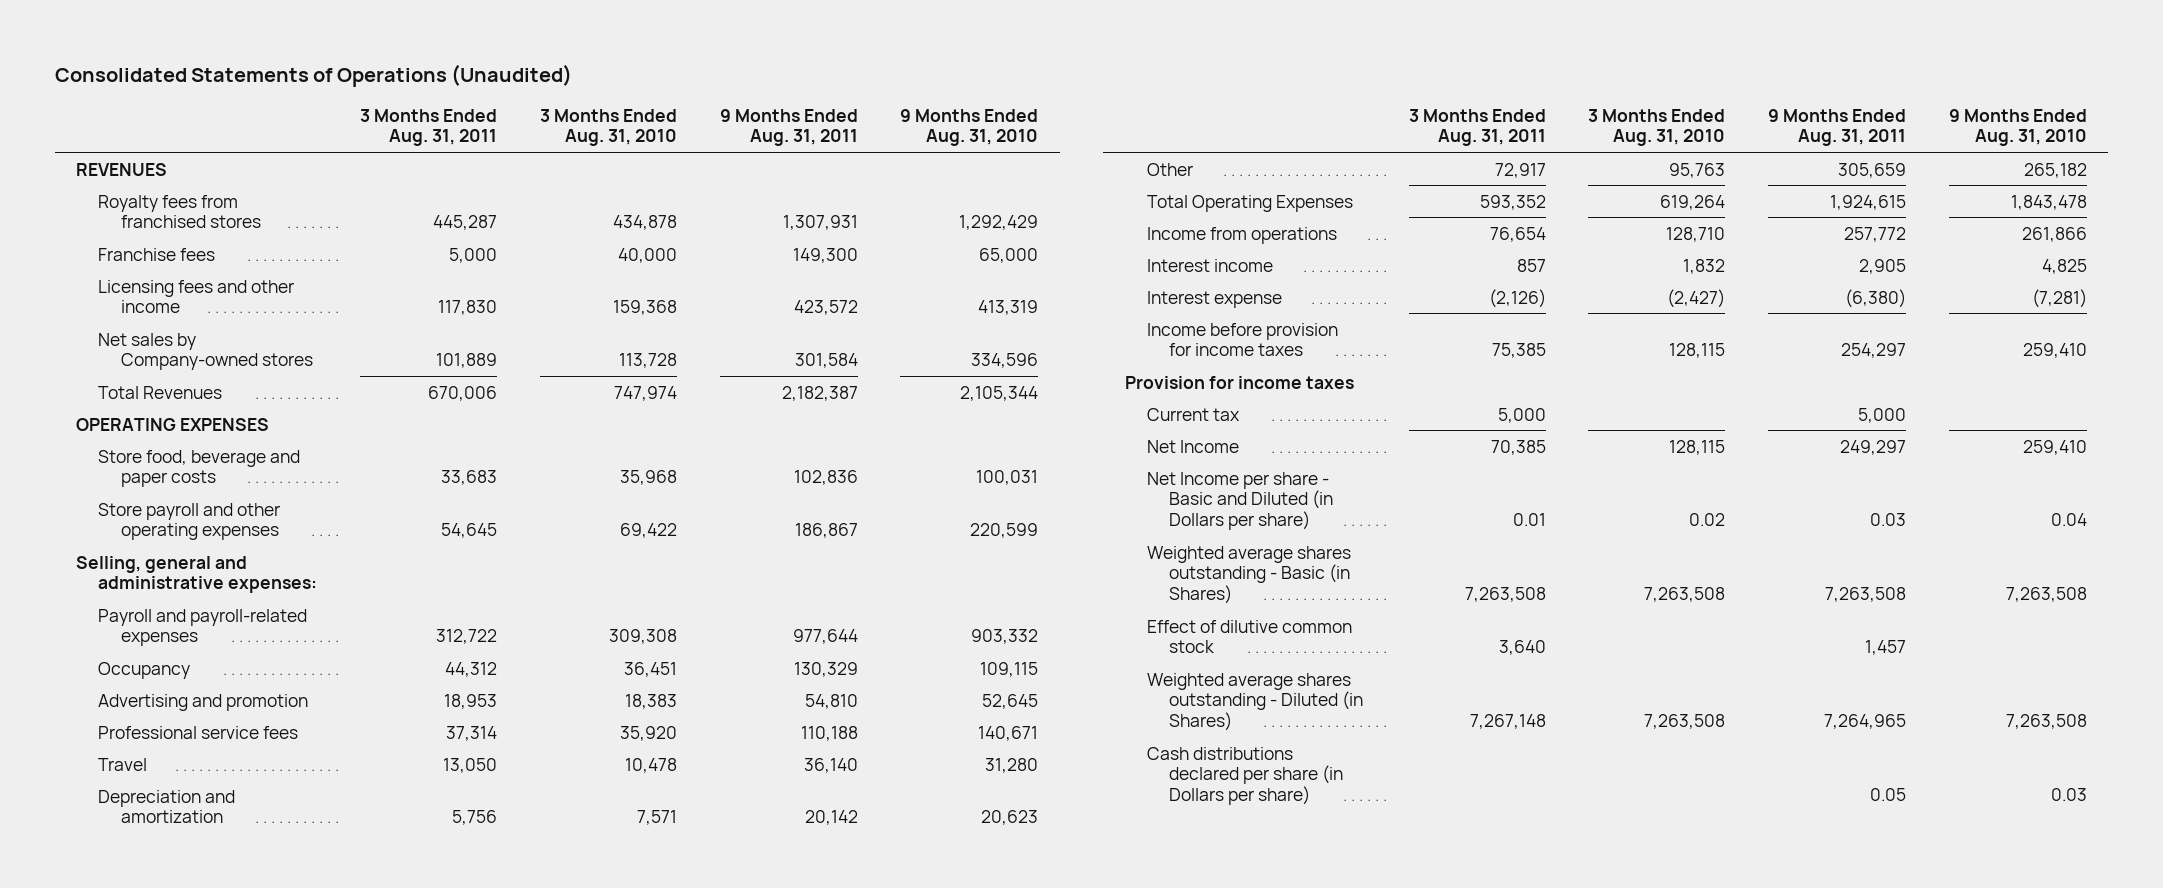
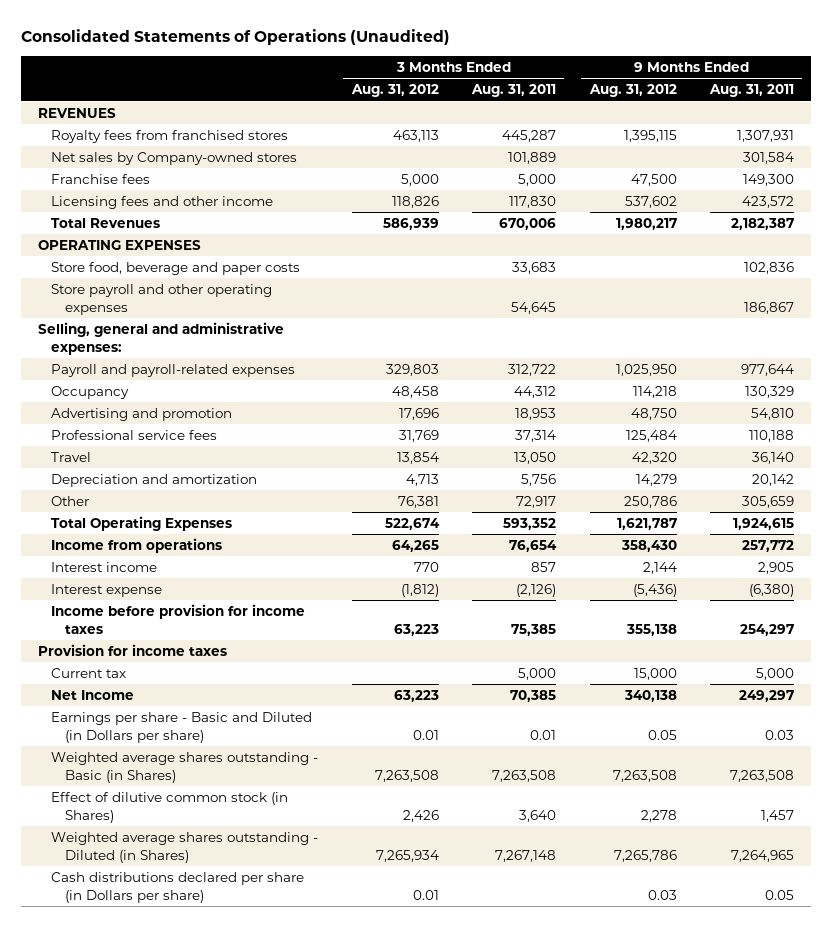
[539,108,677,147] 3 Months Ended Aug. 31, 2010 -> none
[900,108,1039,147] 9 Months Ended Aug. 31, 2010 -> none
none -> [350,84,439,98] Aug. 31, 2012
none -> [588,84,677,98] Aug. 31, 2012
[98,332,313,371] Net sales by Company-owned stores -> [51,151,298,165] Net sales by Company-owned stores
[1146,471,1334,530] Net Income per share - Basic and Diluted (in Dollars per share) -> [51,711,313,743] Earnings per share - Basic and Diluted (in Dollars per share)
[1146,619,1352,654] Effect of dilutive common stock -> [51,791,289,823] Effect of dilutive common stock (in Shares)

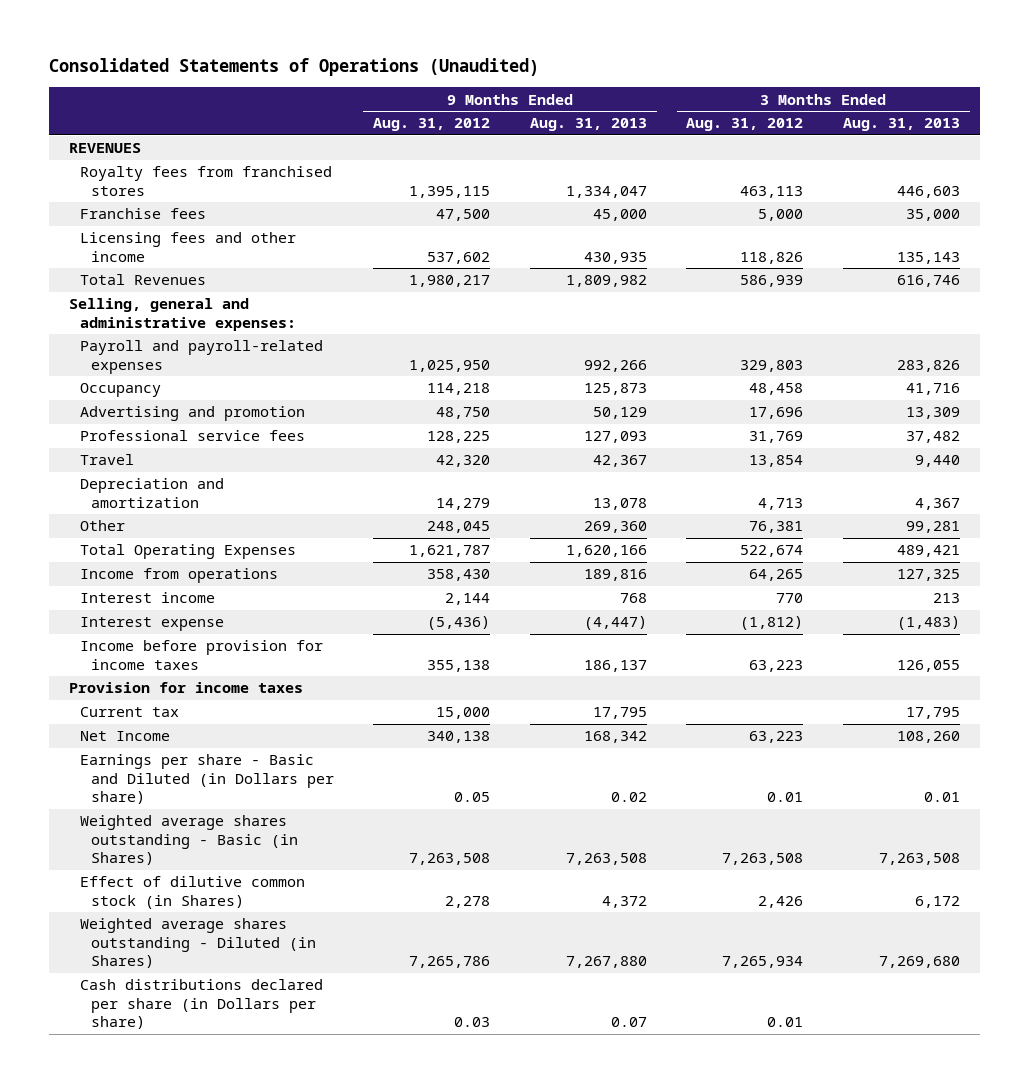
[471,84,557,98] Aug. 31, 2011 -> none
[708,84,794,98] Aug. 31, 2011 -> none
none -> [529,118,647,132] Aug. 31, 2013
none -> [842,118,960,132] Aug. 31, 2013
[51,151,298,165] Net sales by Company-owned stores -> none
[37,239,201,250] OPERATING EXPENSES -> none
[51,261,301,275] Store food, beverage and paper costs -> none
[51,283,273,315] Store payroll and other operating expenses -> none
[625,429,677,442] 125,484 -> [427,431,491,444] 128,225
[623,495,677,508] 250,786 -> [427,521,491,534] 248,045

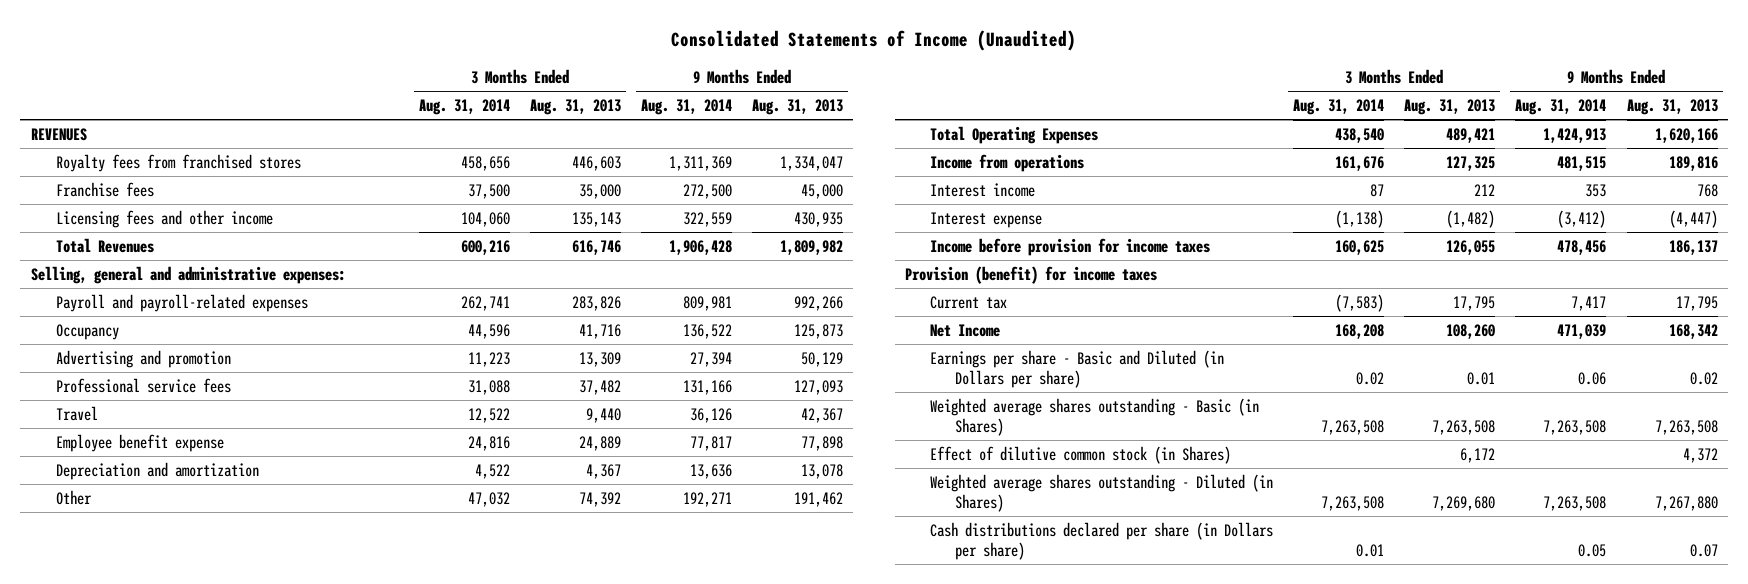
[49,58,540,77] Consolidated Statements of Operations (Unaudited) -> [671,30,1077,52] Consolidated Statements of Income (Unaudited)
[373,118,491,132] Aug. 31, 2012 -> none
[686,118,804,132] Aug. 31, 2012 -> none
none -> [418,99,510,116] Aug. 31, 2014
none -> [641,99,733,116] Aug. 31, 2014
none -> [55,433,224,452] Employee benefit expense
[583,521,647,534] 269,360 -> [794,491,844,507] 191,462
[905,521,960,534] 99,281 -> [578,491,621,507] 74,392
[932,593,960,604] 213 -> [1474,183,1496,196] 212
[896,616,960,631] (1,483) -> [1446,209,1496,228] (1,482)
[69,682,304,694] Provision for income taxes -> [904,265,1157,284] Provision (benefit) for income taxes

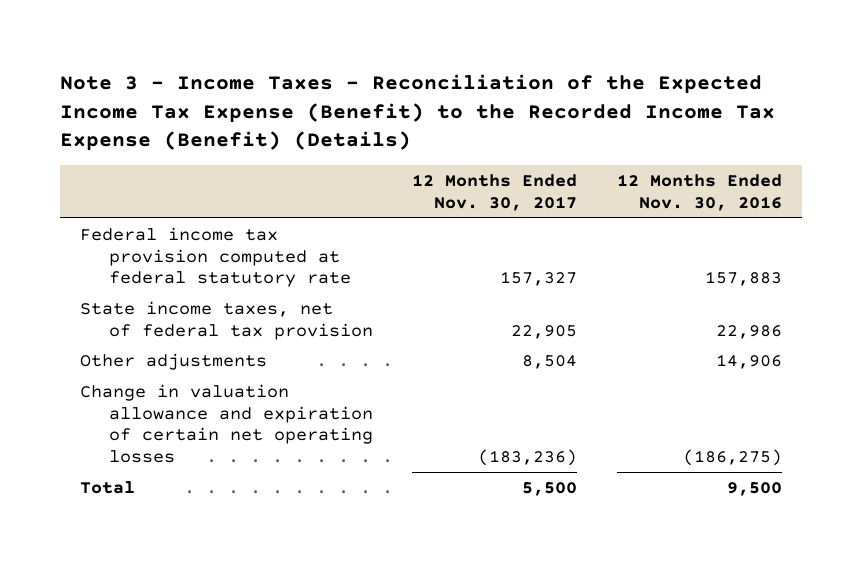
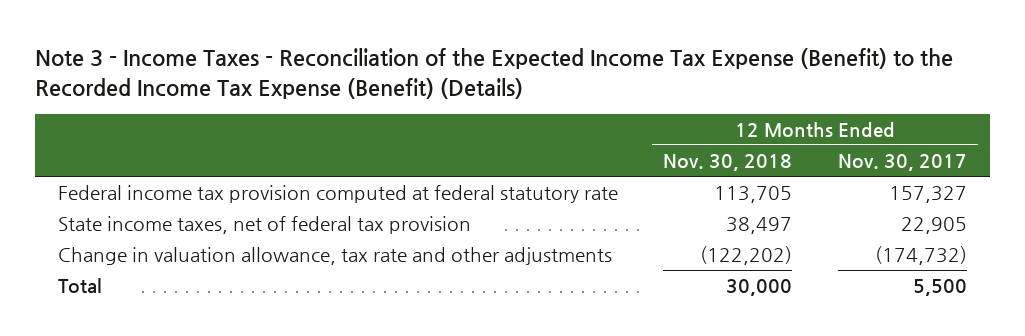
[617,173,783,211] 12 Months Ended Nov. 30, 2016 -> none
none -> [663,154,793,172] Nov. 30, 2018
[79,352,267,370] Other adjustments -> none
[79,383,373,463] Change in valuation allowance and expiration of certain net operating losses -> none
none -> [57,247,612,266] Change in valuation allowance, tax rate and other adjustments

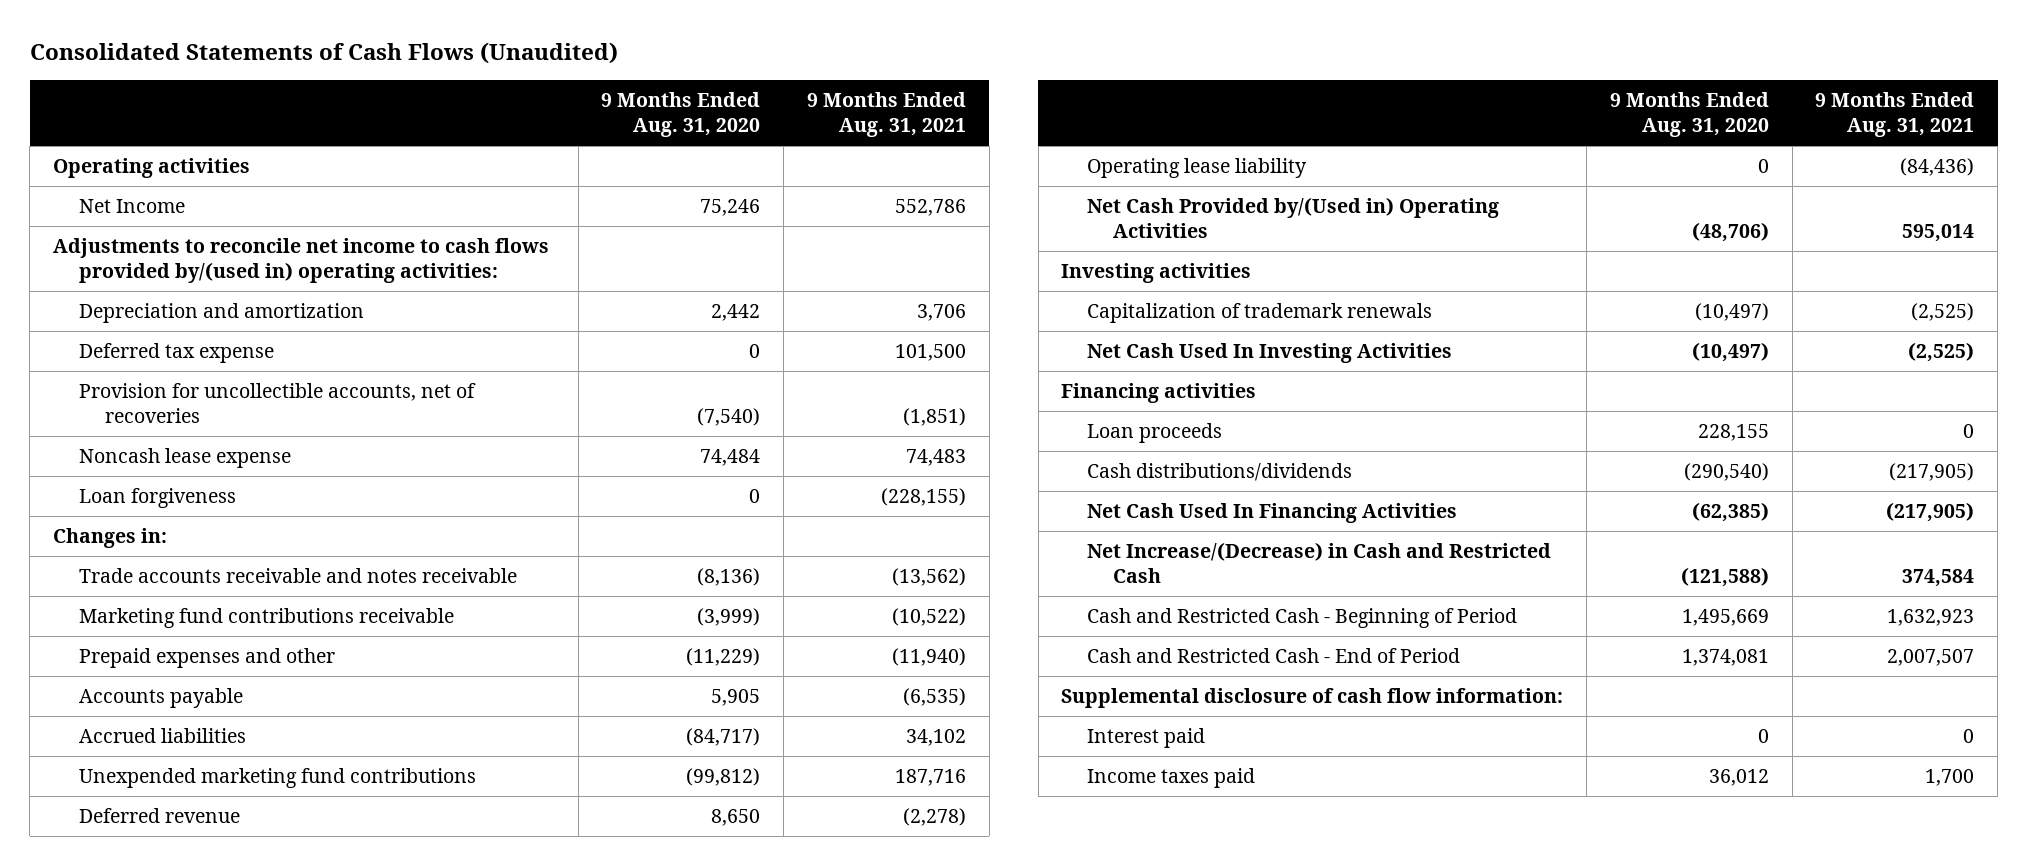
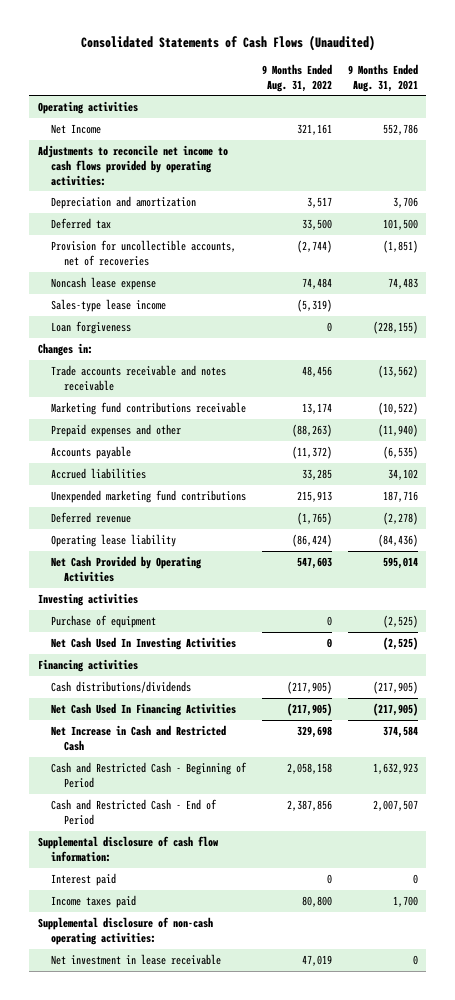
[601,91,761,138] 9 Months Ended Aug. 31, 2020 -> none
none -> [261,63,332,92] 9 Months Ended Aug. 31, 2022
[52,238,549,284] Adjustments to reconcile net income to cash flows provided by/(used in) operating activities: -> [37,144,228,186] Adjustments to reconcile net income to cash flows provided by operating activities:
[78,343,274,364] Deferred tax expense -> [50,217,111,229] Deferred tax
none -> [50,298,166,312] Sales-type lease income
[1087,197,1500,239] Net Cash Provided by/(Used in) Operating Activities -> [50,555,202,582] Net Cash Provided by Operating Activities
[1087,303,1433,324] Capitalization of trademark renewals -> [50,614,156,628] Purchase of equipment
[1087,423,1223,444] Loan proceeds -> none
[1087,542,1552,584] Net Increase/(Decrease) in Cash and Restricted Cash -> [50,724,226,751] Net Increase in Cash and Restricted Cash
none -> [37,916,213,945] Supplemental disclosure of non-cash operating activities:
none -> [50,953,221,965] Net investment in lease receivable

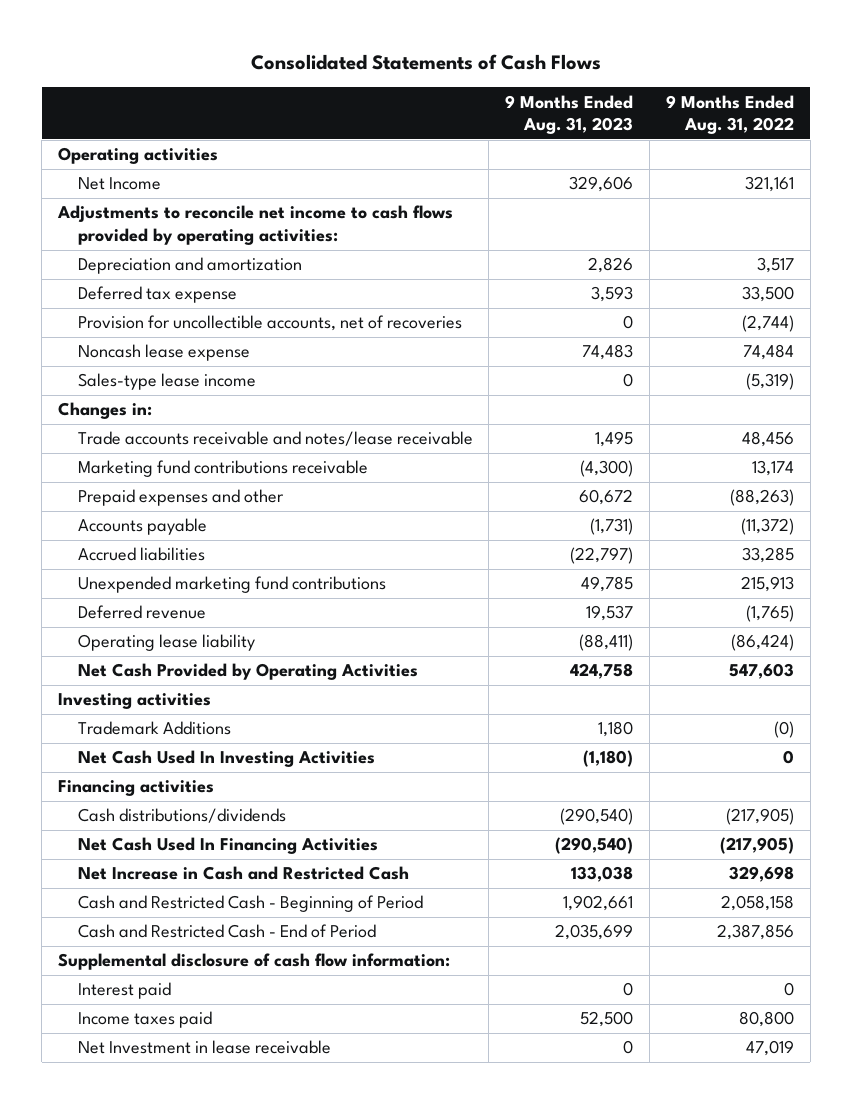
[80,35,375,52] Consolidated Statements of Cash Flows (Unaudited) -> [251,54,602,71] Consolidated Statements of Cash Flows
[347,63,418,92] 9 Months Ended Aug. 31, 2021 -> none
none -> [505,94,634,135] 9 Months Ended Aug. 31, 2023
[50,217,111,229] Deferred tax -> [77,286,237,304] Deferred tax expense
[50,320,131,334] Loan forgiveness -> none
[50,364,226,391] Trade accounts receivable and notes receivable -> [77,431,473,447] Trade accounts receivable and notes/lease receivable
[50,614,156,628] Purchase of equipment -> none
none -> [77,721,231,736] Trademark Additions
[37,916,213,945] Supplemental disclosure of non-cash operating activities: -> none
[50,953,221,965] Net investment in lease receivable -> [77,1040,331,1055] Net Investment in lease receivable

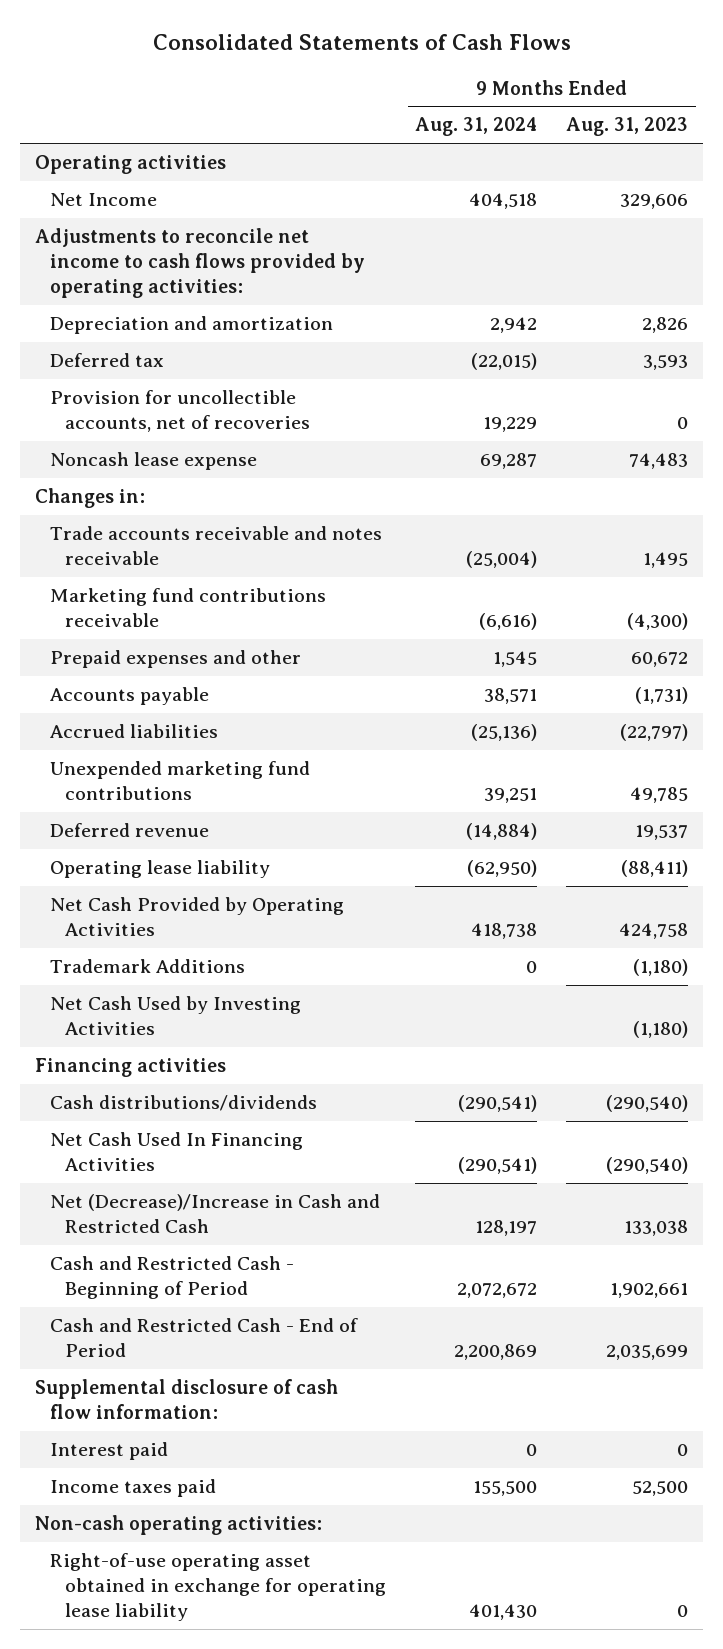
[665,94,794,135] 9 Months Ended Aug. 31, 2022 -> none
none -> [415,117,538,137] Aug. 31, 2024
[77,286,237,304] Deferred tax expense -> [49,353,164,368] Deferred tax
[77,373,256,391] Sales-type lease income -> none
[77,431,473,447] Trade accounts receivable and notes/lease receivable -> [49,526,382,566] Trade accounts receivable and notes receivable
[58,693,212,710] Investing activities -> none
[598,721,634,738] 1,180 -> [633,959,689,977] (1,180)
[77,750,375,768] Net Cash Used In Investing Activities -> [49,996,301,1036] Net Cash Used by Investing Activities
[77,866,409,881] Net Increase in Cash and Restricted Cash -> [49,1194,380,1234] Net (Decrease)/Increase in Cash and Restricted Cash
[77,1040,331,1055] Net Investment in lease receivable -> none
none -> [35,1515,323,1536] Non-cash operating activities:
none -> [49,1553,386,1622] Right-of-use operating asset obtained in exchange for operating lease liability

